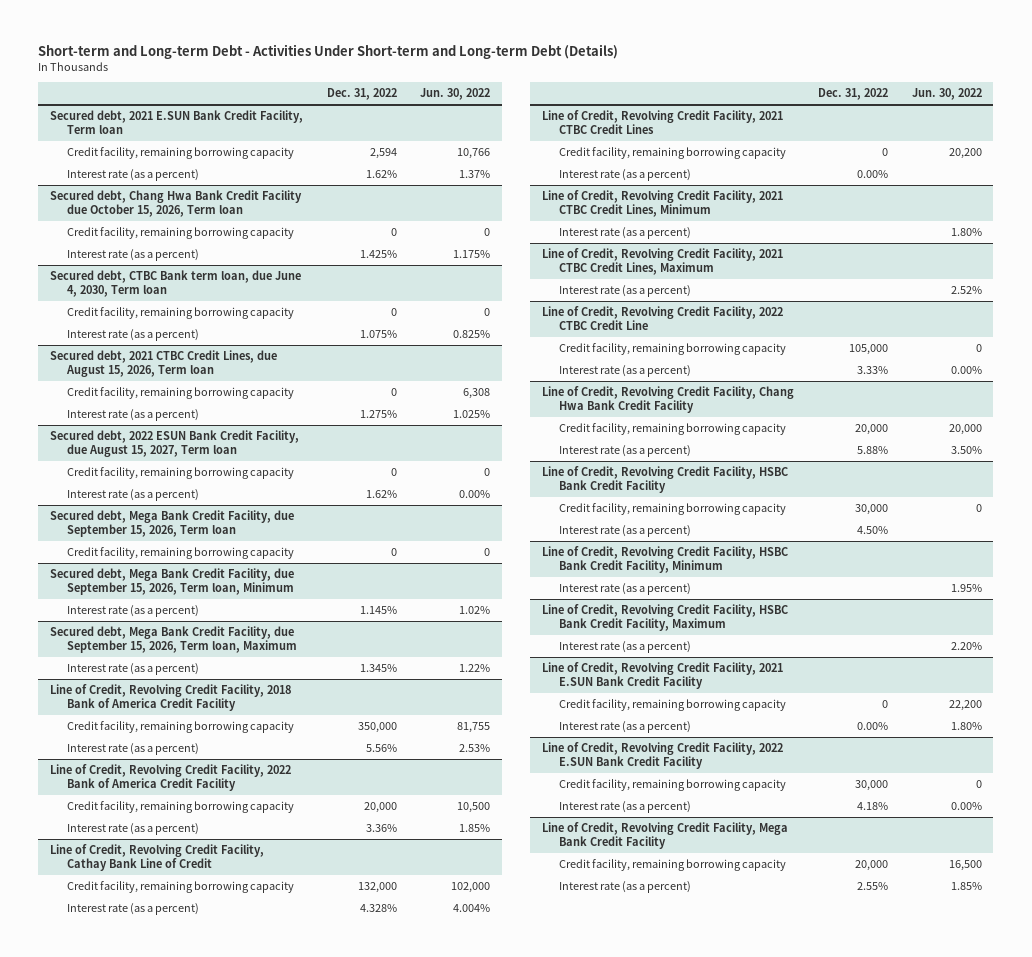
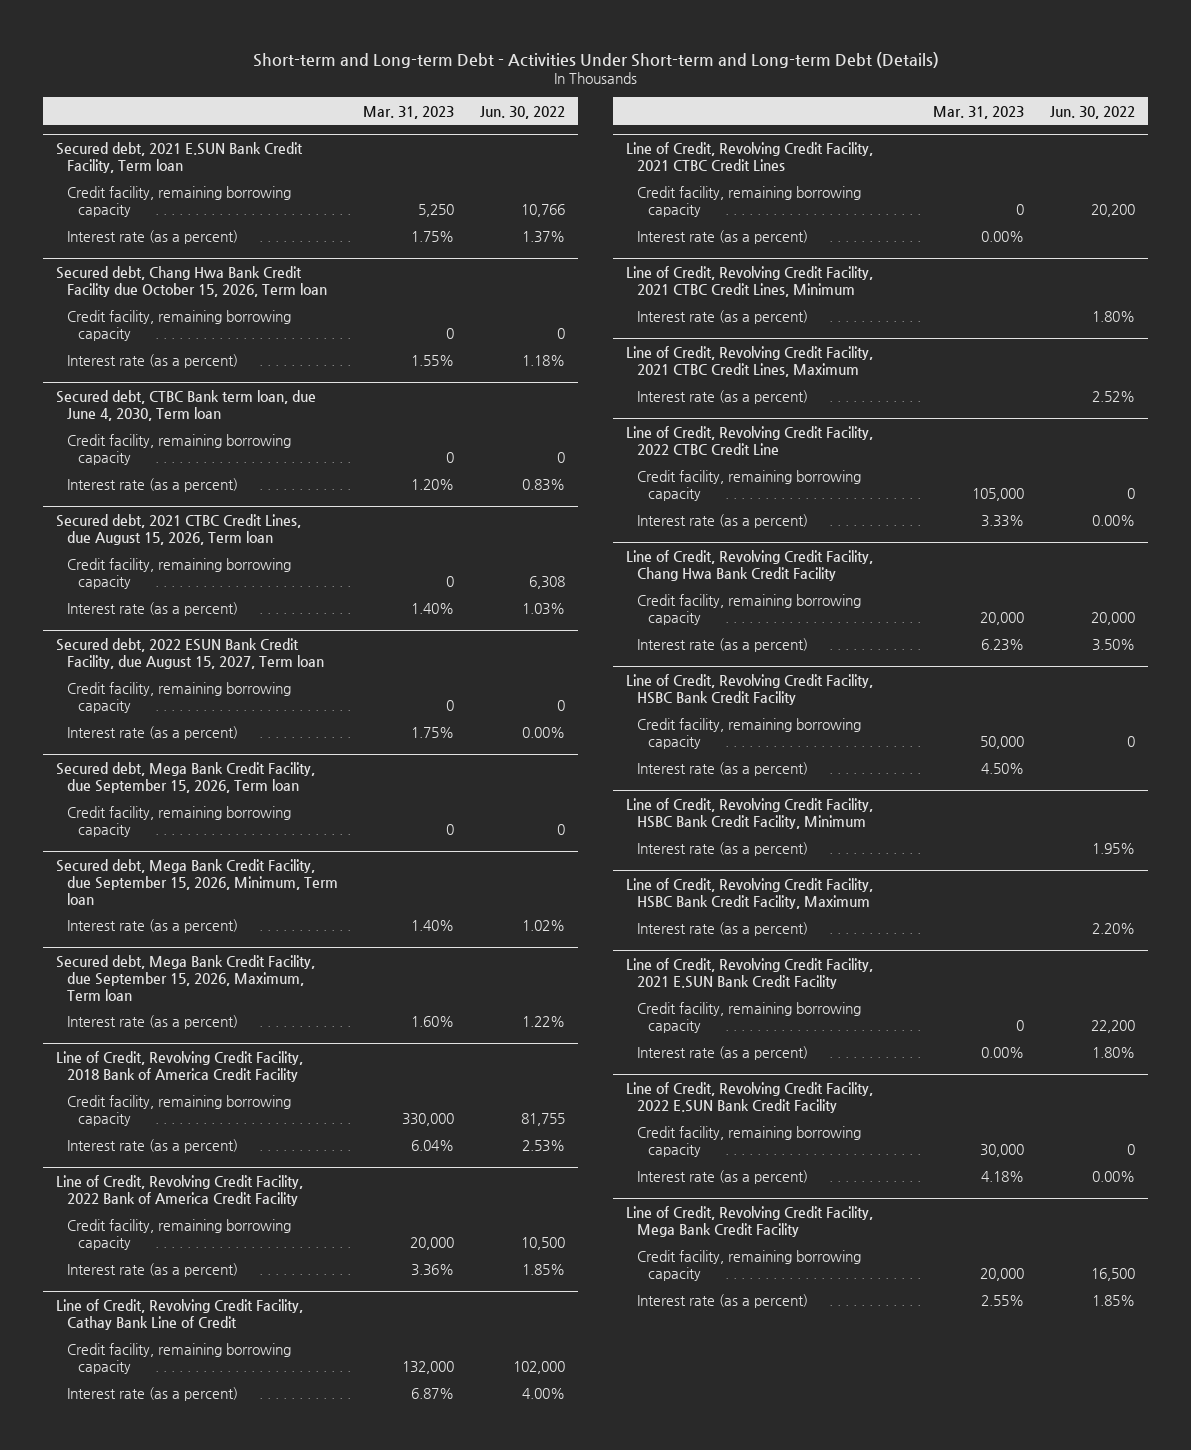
[326,88,397,101] Dec. 31, 2022 -> none
none -> [363,105,455,119] Mar. 31, 2023
[453,250,491,259] 1.175% -> [522,355,566,367] 1.18%
[453,330,491,339] 0.825% -> [522,479,566,492] 0.83%
[453,410,491,419] 1.025% -> [522,603,566,616] 1.03%
[50,568,295,595] Secured debt, Mega Bank Credit Facility, due September 15, 2026, Term loan, Minimum -> [55,858,338,905] Secured debt, Mega Bank Credit Facility, due September 15, 2026, Minimum, Term loan
[50,626,298,653] Secured debt, Mega Bank Credit Facility, due September 15, 2026, Term loan, Maximum -> [55,954,315,1001] Secured debt, Mega Bank Credit Facility, due September 15, 2026, Maximum, Term loan
[453,904,491,913] 4.004% -> [522,1388,566,1400] 4.00%

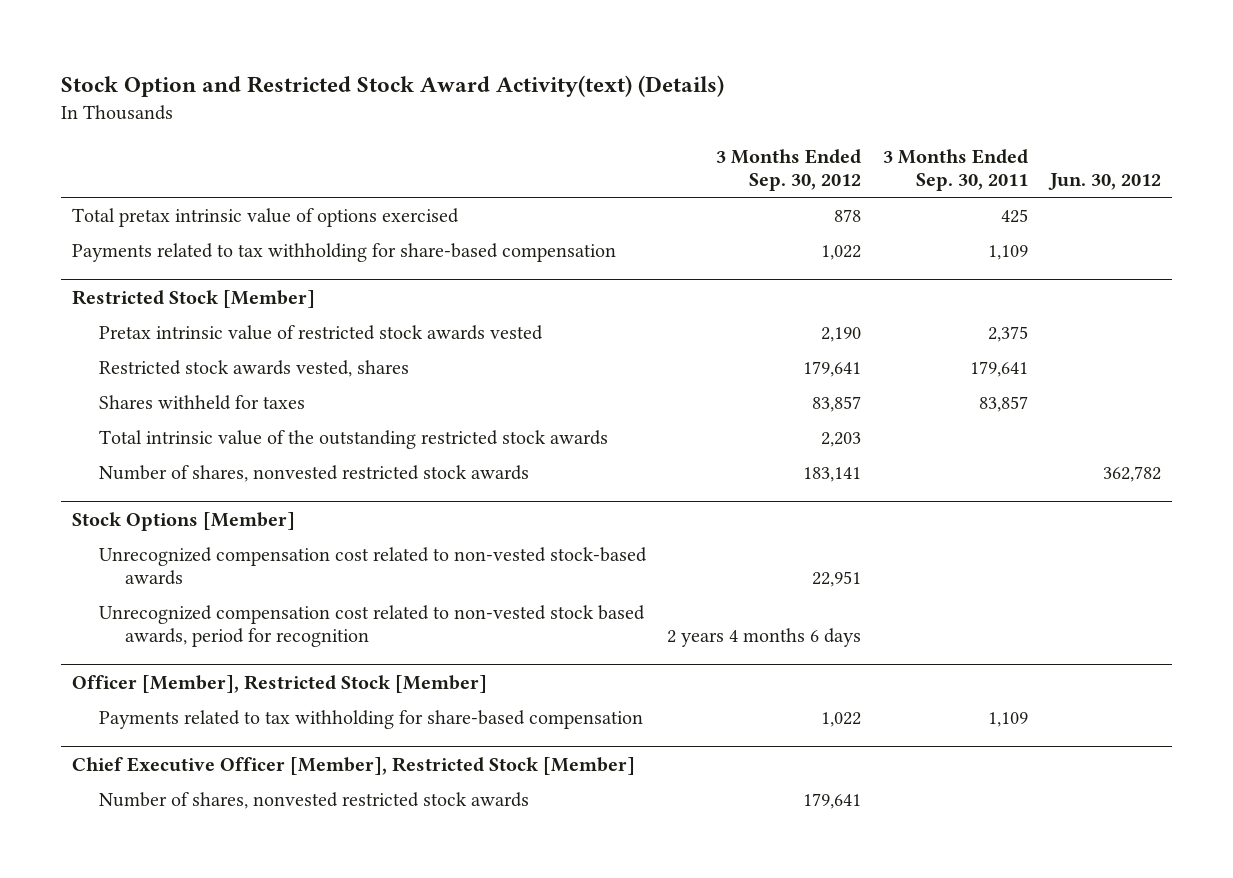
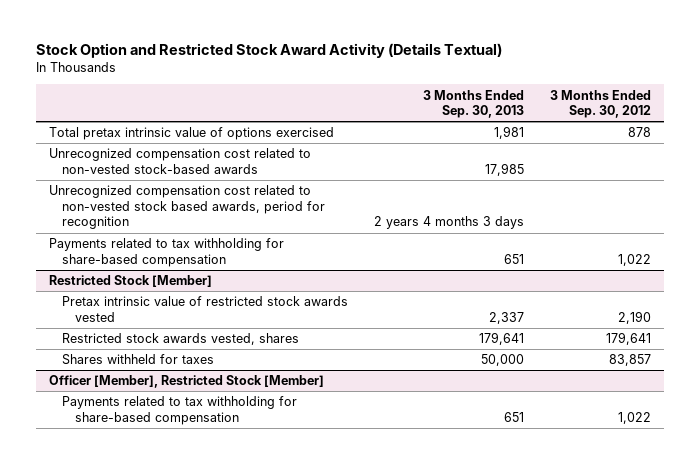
[61,75,725,98] Stock Option and Restricted Stock Award Activity(text) (Details) -> [35,43,502,59] Stock Option and Restricted Stock Award Activity (Details Textual)
[883,148,1029,191] 3 Months Ended Sep. 30, 2011 -> none
[1048,172,1162,190] Jun. 30, 2012 -> none
none -> [422,89,524,119] 3 Months Ended Sep. 30, 2013
none -> [48,148,311,174] Unrecognized compensation cost related to non-vested stock-based awards
none -> [48,185,325,230] Unrecognized compensation cost related to non-vested stock based awards, period for recognition
[98,429,608,449] Total intrinsic value of the outstanding restricted stock awards -> none
[98,464,529,482] Number of shares, nonvested restricted stock awards -> none
[72,511,296,531] Stock Options [Member] -> none
[98,546,647,586] Unrecognized compensation cost related to non-vested stock-based awards -> none
[98,604,645,648] Unrecognized compensation cost related to non-vested stock based awards, period for recognition -> none
[72,756,636,775] Chief Executive Officer [Member], Restricted Stock [Member] -> none
[98,791,529,809] Number of shares, nonvested restricted stock awards -> none

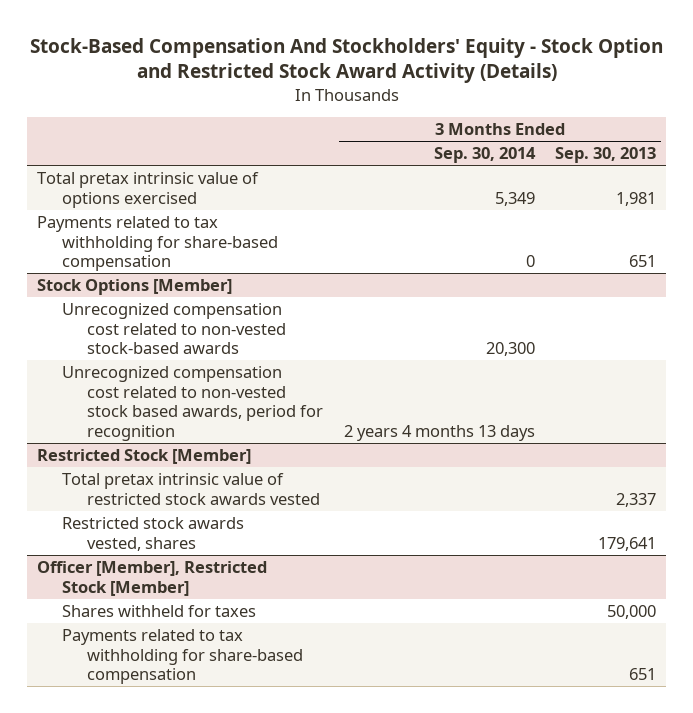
[35,43,502,59] Stock Option and Restricted Stock Award Activity (Details Textual) -> [29,37,663,84] Stock-Based Compensation And Stockholders' Equity - Stock Option and Restricted Stock Award Activity (Details)
[549,89,651,119] 3 Months Ended Sep. 30, 2012 -> none
none -> [433,147,536,164] Sep. 30, 2014
[48,148,311,174] Unrecognized compensation cost related to non-vested stock-based awards -> none
[48,185,325,230] Unrecognized compensation cost related to non-vested stock based awards, period for recognition -> none
none -> [37,279,233,296] Stock Options [Member]
none -> [62,303,287,355] Unrecognized compensation cost related to non-vested stock-based awards
none -> [62,366,324,441] Unrecognized compensation cost related to non-vested stock based awards, period for recognition
[61,296,348,322] Pretax intrinsic value of restricted stock awards vested -> [62,473,321,505] Total pretax intrinsic value of restricted stock awards vested
[61,354,214,366] Shares withheld for taxes -> none
none -> [62,605,257,618] Shares withheld for taxes

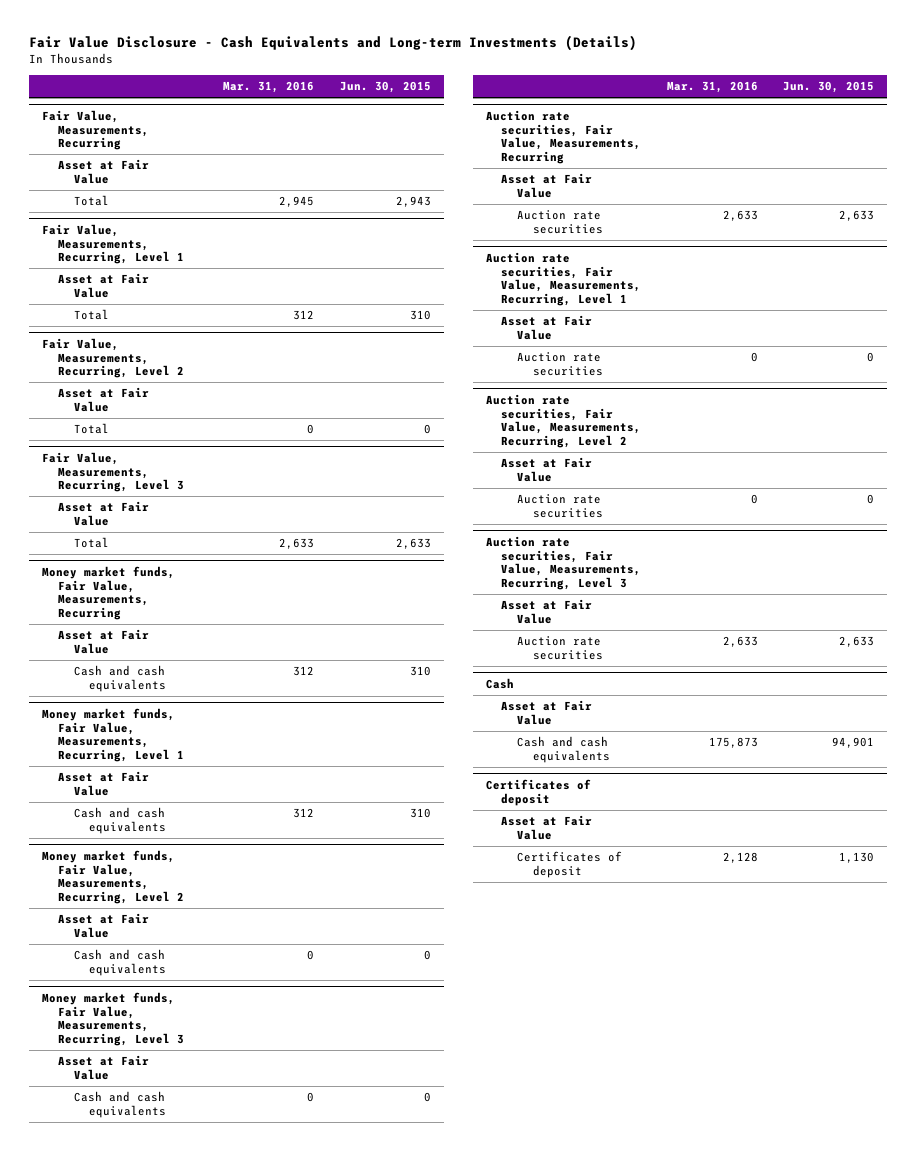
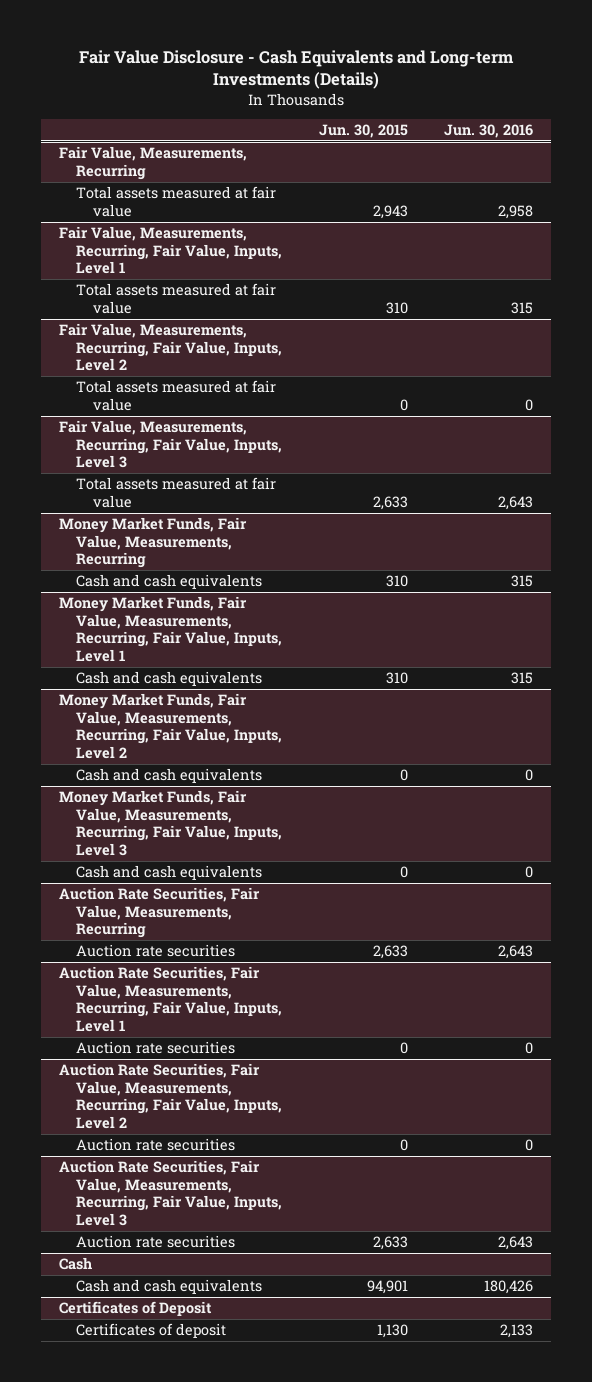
[223,81,315,94] Mar. 31, 2016 -> none
none -> [444,124,534,139] Jun. 30, 2016
[57,159,149,184] Asset at Fair Value -> none
[57,273,149,298] Asset at Fair Value -> none
[57,387,149,412] Asset at Fair Value -> none
[57,501,149,526] Asset at Fair Value -> none
[57,629,149,654] Asset at Fair Value -> none
[73,195,109,207] Total -> [76,186,277,217] Total assets measured at fair value
[42,224,184,265] Fair Value, Measurements, Recurring, Level 1 -> [59,226,283,275] Fair Value, Measurements, Recurring, Fair Value, Inputs, Level 1
[73,309,109,321] Total -> [76,283,277,314] Total assets measured at fair value
[42,338,184,379] Fair Value, Measurements, Recurring, Level 2 -> [59,323,283,372] Fair Value, Measurements, Recurring, Fair Value, Inputs, Level 2
[73,423,109,435] Total -> [76,380,277,411] Total assets measured at fair value
[42,452,184,493] Fair Value, Measurements, Recurring, Level 3 -> [59,420,283,469] Fair Value, Measurements, Recurring, Fair Value, Inputs, Level 3
[73,537,109,549] Total -> [76,477,277,508] Total assets measured at fair value
[42,566,176,620] Money market funds, Fair Value, Measurements, Recurring -> [59,517,248,569] Money Market Funds, Fair Value, Measurements, Recurring
[57,771,149,796] Asset at Fair Value -> none
[42,708,184,762] Money market funds, Fair Value, Measurements, Recurring, Level 1 -> [59,596,283,662] Money Market Funds, Fair Value, Measurements, Recurring, Fair Value, Inputs, Level 1
[57,913,149,938] Asset at Fair Value -> none
[42,850,184,904] Money market funds, Fair Value, Measurements, Recurring, Level 2 -> [59,693,283,759] Money Market Funds, Fair Value, Measurements, Recurring, Fair Value, Inputs, Level 2
[57,1055,149,1080] Asset at Fair Value -> none
[42,992,184,1046] Money market funds, Fair Value, Measurements, Recurring, Level 3 -> [59,790,283,856] Money Market Funds, Fair Value, Measurements, Recurring, Fair Value, Inputs, Level 3
[501,173,593,198] Asset at Fair Value -> none
[485,110,642,164] Auction rate securities, Fair Value, Measurements, Recurring -> [59,887,261,939] Auction Rate Securities, Fair Value, Measurements, Recurring
[501,315,593,340] Asset at Fair Value -> none
[485,252,642,306] Auction rate securities, Fair Value, Measurements, Recurring, Level 1 -> [59,966,283,1032] Auction Rate Securities, Fair Value, Measurements, Recurring, Fair Value, Inputs, Level 1
[501,457,593,482] Asset at Fair Value -> none
[485,394,642,448] Auction rate securities, Fair Value, Measurements, Recurring, Level 2 -> [59,1063,283,1129] Auction Rate Securities, Fair Value, Measurements, Recurring, Fair Value, Inputs, Level 2
[501,599,593,624] Asset at Fair Value -> none
[485,536,642,590] Auction rate securities, Fair Value, Measurements, Recurring, Level 3 -> [59,1160,283,1226] Auction Rate Securities, Fair Value, Measurements, Recurring, Fair Value, Inputs, Level 3
[501,700,593,725] Asset at Fair Value -> none
[501,815,593,840] Asset at Fair Value -> none
[485,779,591,806] Certificates of deposit -> [59,1301,213,1317] Certificates of Deposit

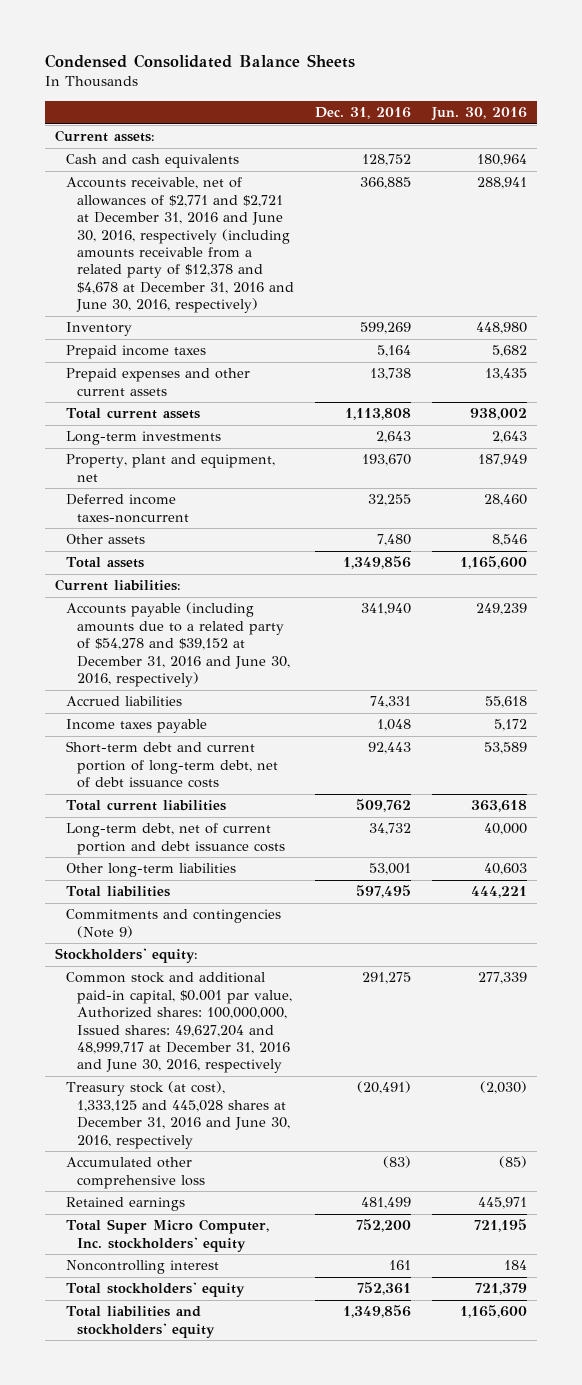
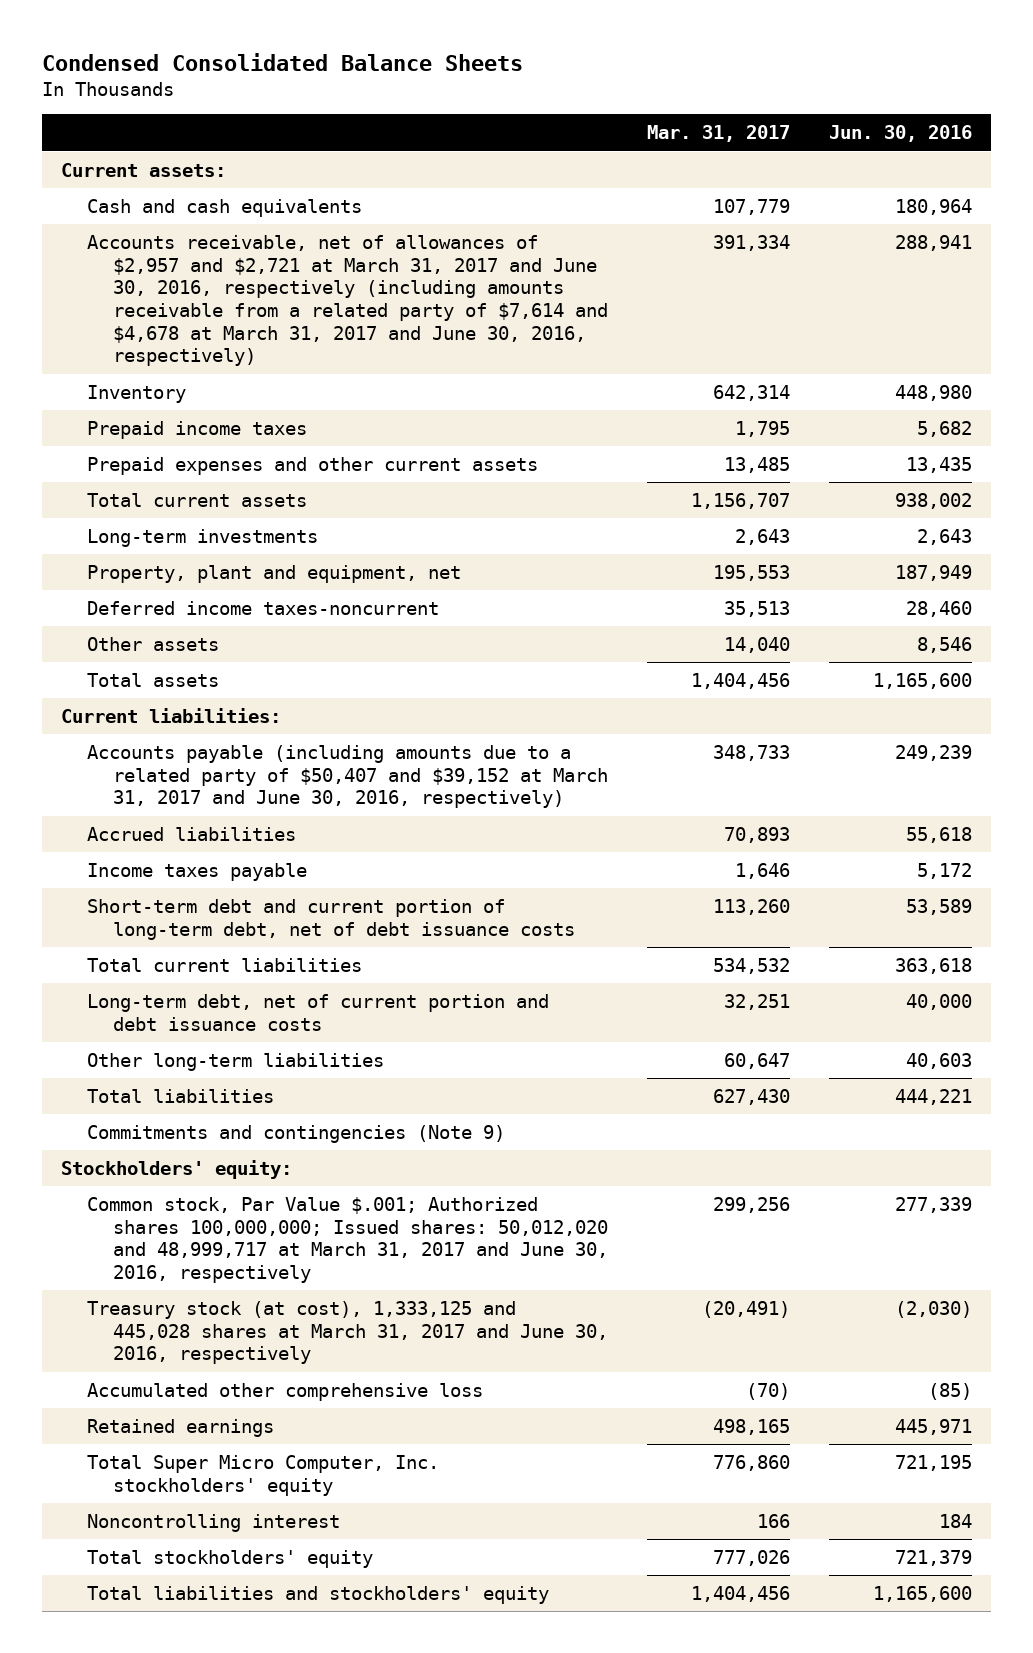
[314,107,411,120] Dec. 31, 2016 -> none
none -> [647,125,791,143] Mar. 31, 2017
[66,177,295,314] Accounts receivable, net of allowances of $2,771 and $2,721 at December 31, 2016 and June 30, 2016, respectively (including amounts receivable from a related party of $12,378 and $4,678 at December 31, 2016 and June 30, 2016, respectively) -> [87,234,609,367] Accounts receivable, net of allowances of $2,957 and $2,721 at March 31, 2017 and June 30, 2016, respectively (including amounts receivable from a related party of $7,614 and $4,678 at March 31, 2017 and June 30, 2016, respectively)
[66,602,291,688] Accounts payable (including amounts due to a related party of $54,278 and $39,152 at December 31, 2016 and June 30, 2016, respectively) -> [87,744,609,809] Accounts payable (including amounts due to a related party of $50,407 and $39,152 at March 31, 2017 and June 30, 2016, respectively)
[66,972,293,1074] Common stock and additional paid-in capital, $0.001 par value, Authorized shares: 100,000,000, Issued shares: 49,627,204 and 48,999,717 at December 31, 2016 and June 30, 2016, respectively -> [87,1196,609,1283] Common stock, Par Value $.001; Authorized shares 100,000,000; Issued shares: 50,012,020 and 48,999,717 at March 31, 2017 and June 30, 2016, respectively
[66,1081,291,1149] Treasury stock (at cost), 1,333,125 and 445,028 shares at December 31, 2016 and June 30, 2016, respectively -> [87,1300,609,1365] Treasury stock (at cost), 1,333,125 and 445,028 shares at March 31, 2017 and June 30, 2016, respectively

